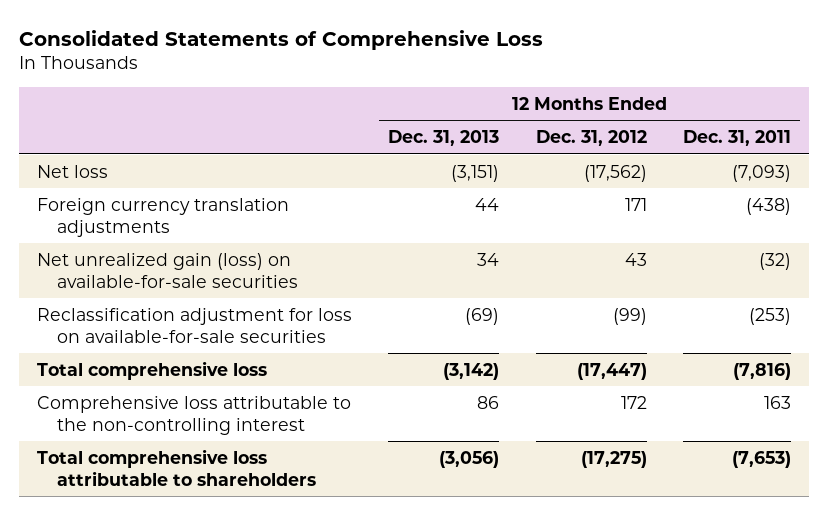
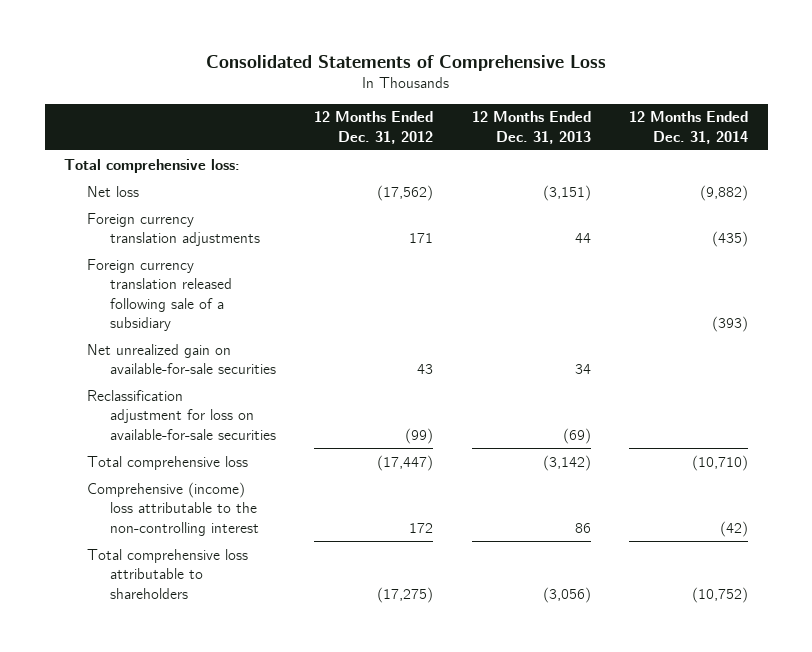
[683,130,792,147] Dec. 31, 2011 -> none
none -> [629,111,749,144] 12 Months Ended Dec. 31, 2014
none -> [63,158,240,173] Total comprehensive loss:
none -> [86,258,232,332] Foreign currency translation released following sale of a subsidiary
[36,252,299,288] Net unrealized gain (loss) on available-for-sale securities -> [86,343,276,375] Net unrealized gain on available-for-sale securities
[36,395,351,435] Comprehensive loss attributable to the non-controlling interest -> [86,481,259,536] Comprehensive (income) loss attributable to the non-controlling interest

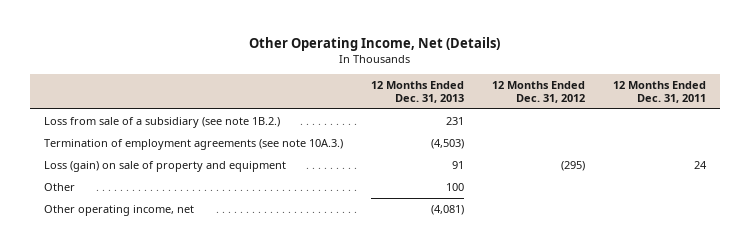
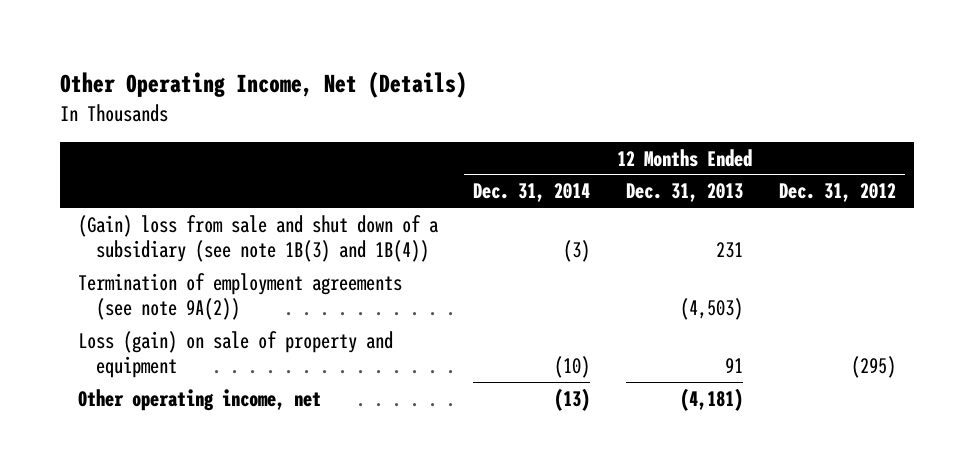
[613,80,707,103] 12 Months Ended Dec. 31, 2011 -> none
none -> [473,183,591,203] Dec. 31, 2014
[44,116,281,128] Loss from sale of a subsidiary (see note 1B.2.) -> [77,214,439,263] (Gain) loss from sale and shut down of a subsidiary (see note 1B(3) and 1B(4))
[44,138,344,150] Termination of employment agreements (see note 10A.3.) -> [77,272,402,321] Termination of employment agreements (see note 9A(2))
[44,182,76,191] Other -> none
[431,204,465,215] (4,081) -> [680,387,744,411] (4,181)

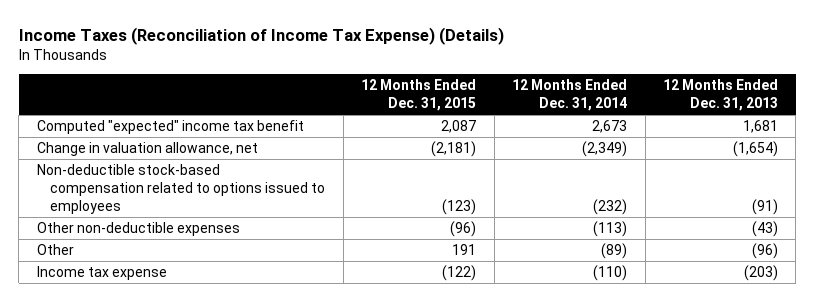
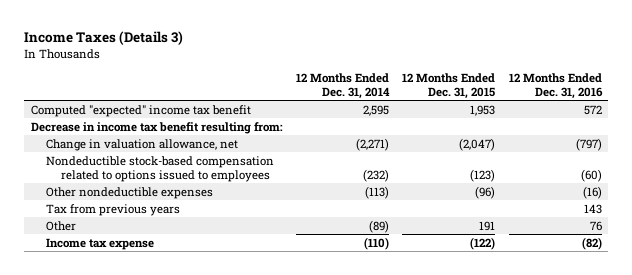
[18,26,504,45] Income Taxes (Reconciliation of Income Tax Expense) (Details) -> [23,31,183,46] Income Taxes (Details 3)
[663,78,779,112] 12 Months Ended Dec. 31, 2013 -> none
none -> [508,73,603,100] 12 Months Ended Dec. 31, 2016
[441,120,477,134] 2,087 -> [470,104,496,116] 1,953
[592,120,628,134] 2,673 -> [362,104,389,116] 2,595
none -> [30,121,283,134] Decrease in income tax benefit resulting from:
[431,141,477,158] (2,181) -> [459,137,496,151] (2,047)
[582,141,628,158] (2,349) -> [355,137,389,151] (2,271)
[36,164,326,215] Non-deductible stock-based compensation related to options issued to employees -> [45,155,274,182] Nondeductible stock-based compensation related to options issued to employees
[36,222,240,237] Other non-deductible expenses -> [45,186,213,199] Other nondeductible expenses
none -> [45,203,180,216] Tax from previous years

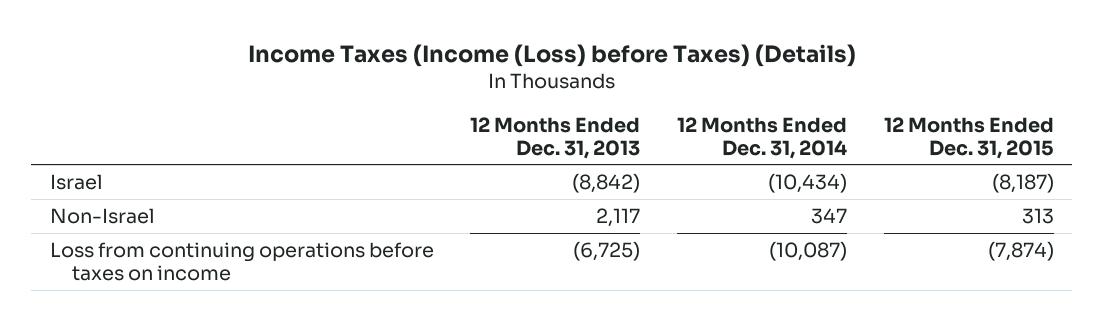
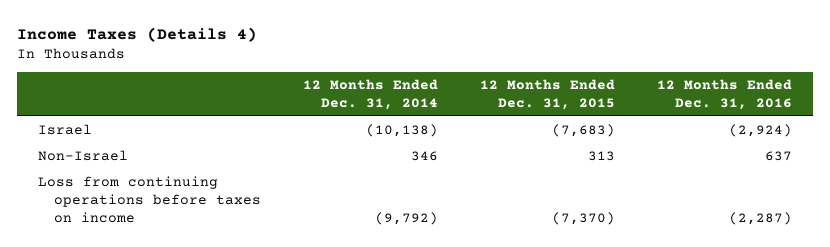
[247,43,856,67] Income Taxes (Income (Loss) before Taxes) (Details) -> [16,26,257,42] Income Taxes (Details 4)
[470,116,641,159] 12 Months Ended Dec. 31, 2013 -> none
none -> [657,79,793,110] 12 Months Ended Dec. 31, 2016
[768,173,848,194] (10,434) -> [365,123,438,137] (10,138)
[991,173,1054,194] (8,187) -> [552,123,616,137] (7,683)
[811,208,848,225] 347 -> [410,150,438,161] 346
[769,241,848,262] (10,087) -> [374,211,438,225] (9,792)
[987,241,1054,262] (7,874) -> [552,211,616,225] (7,370)

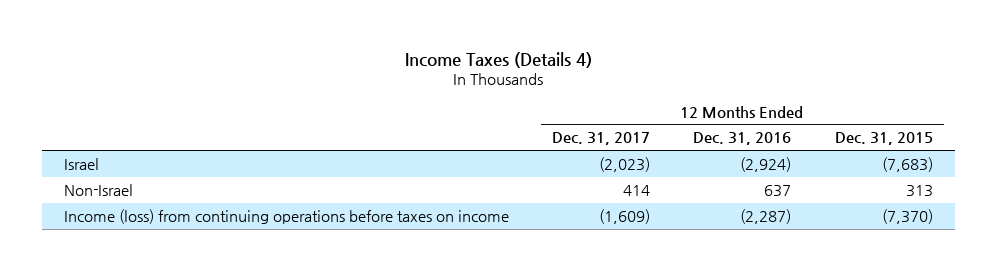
[302,79,438,110] 12 Months Ended Dec. 31, 2014 -> none
none -> [552,132,651,146] Dec. 31, 2017
[37,175,261,223] Loss from continuing operations before taxes on income -> [63,208,509,224] Income (loss) from continuing operations before taxes on income

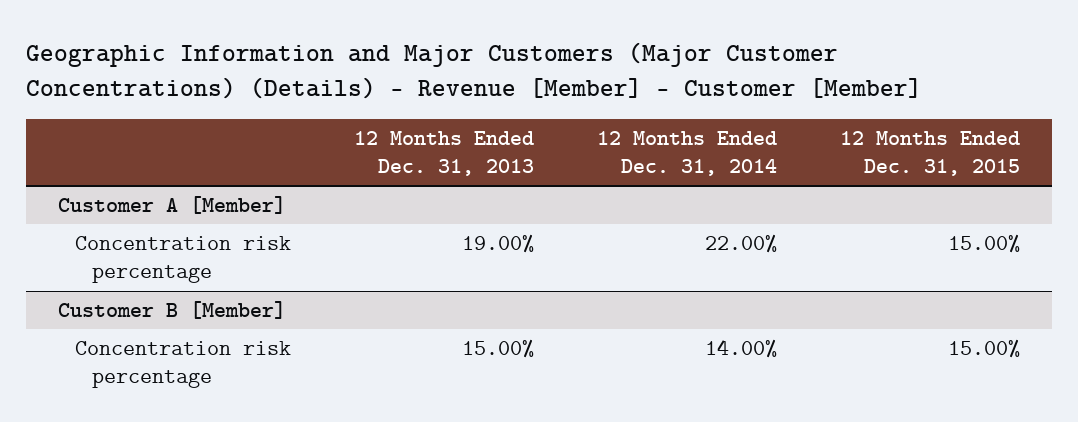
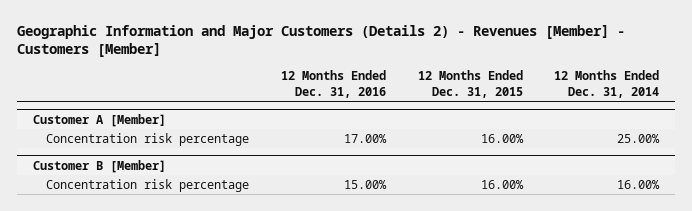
[26,42,923,100] Geographic Information and Major Customers (Major Customer Concentrations) (Details) - Revenue [Member] - Customer [Member] -> [16,24,625,58] Geographic Information and Major Customers (Details 2) - Revenues [Member] - Customers [Member]
[354,130,535,177] 12 Months Ended Dec. 31, 2013 -> none
none -> [280,70,386,99] 12 Months Ended Dec. 31, 2016
[705,234,778,254] 22.00% -> [617,133,661,143] 25.00%
[948,234,1021,254] 15.00% -> [480,133,524,143] 16.00%
[705,339,778,359] 14.00% -> [617,179,661,189] 16.00%
[948,339,1021,359] 15.00% -> [480,179,524,189] 16.00%

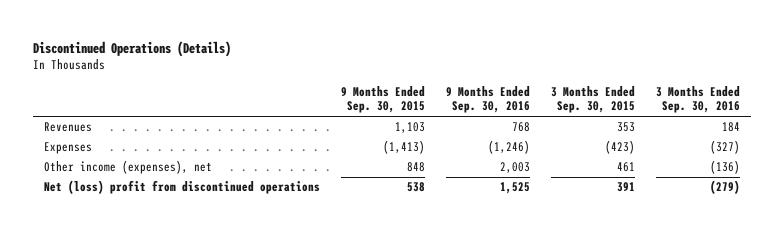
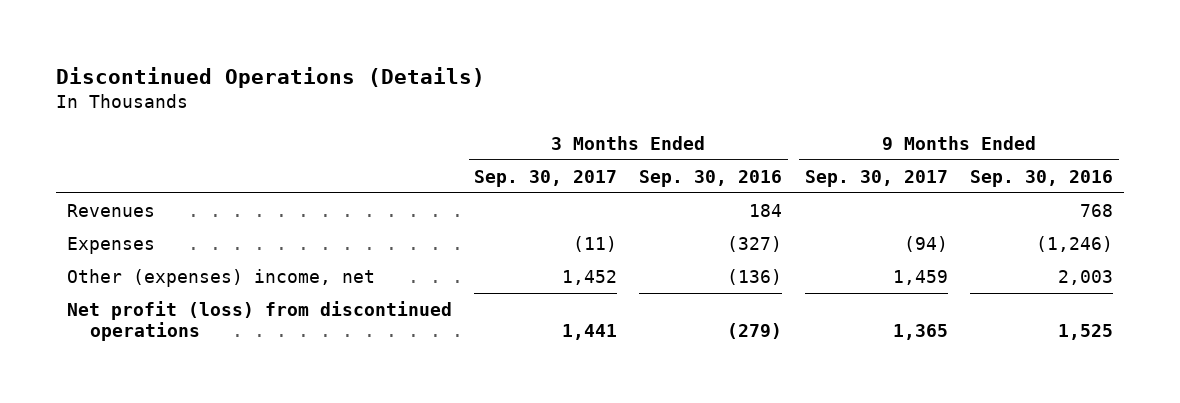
[341,85,426,114] 9 Months Ended Sep. 30, 2015 -> none
[551,85,636,114] 3 Months Ended Sep. 30, 2015 -> none
none -> [474,169,618,187] Sep. 30, 2017
none -> [804,169,948,187] Sep. 30, 2017
[44,160,213,175] Other income (expenses), net -> [66,269,375,288] Other (expenses) income, net
[44,180,321,195] Net (loss) profit from discontinued operations -> [66,301,452,342] Net profit (loss) from discontinued operations

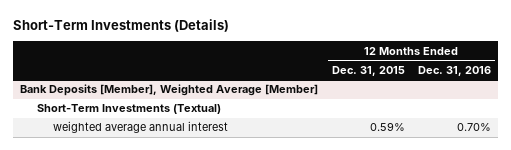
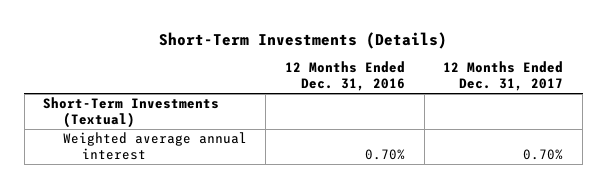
[331,65,405,76] Dec. 31, 2015 -> none
none -> [443,61,564,92] 12 Months Ended Dec. 31, 2017
[19,84,318,97] Bank Deposits [Member], Weighted Average [Member] -> none
[53,121,229,134] weighted average annual interest -> [62,132,247,161] Weighted average annual interest

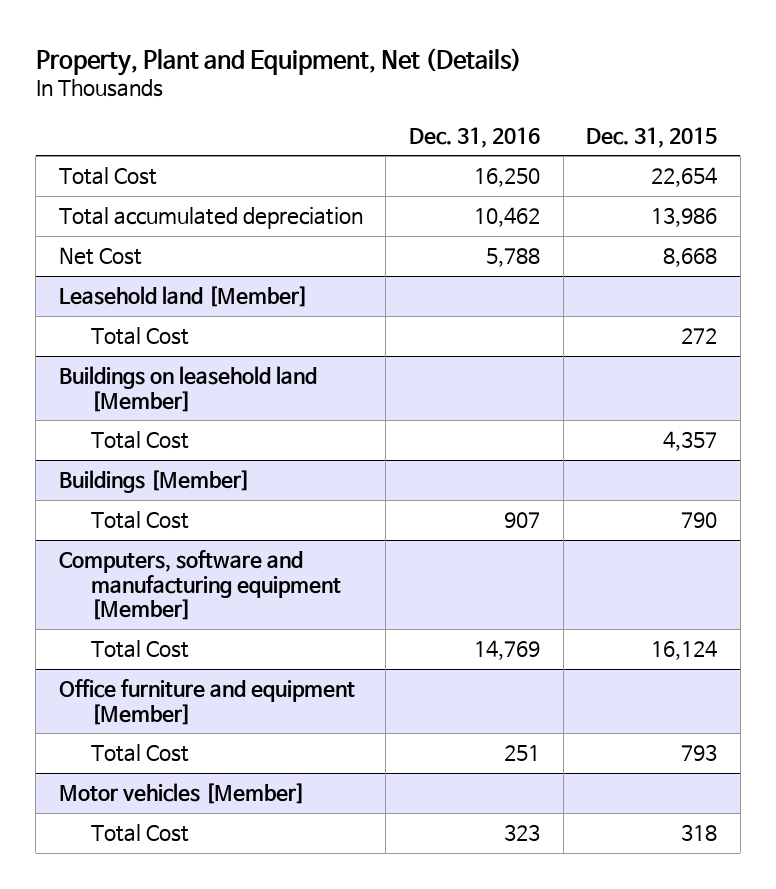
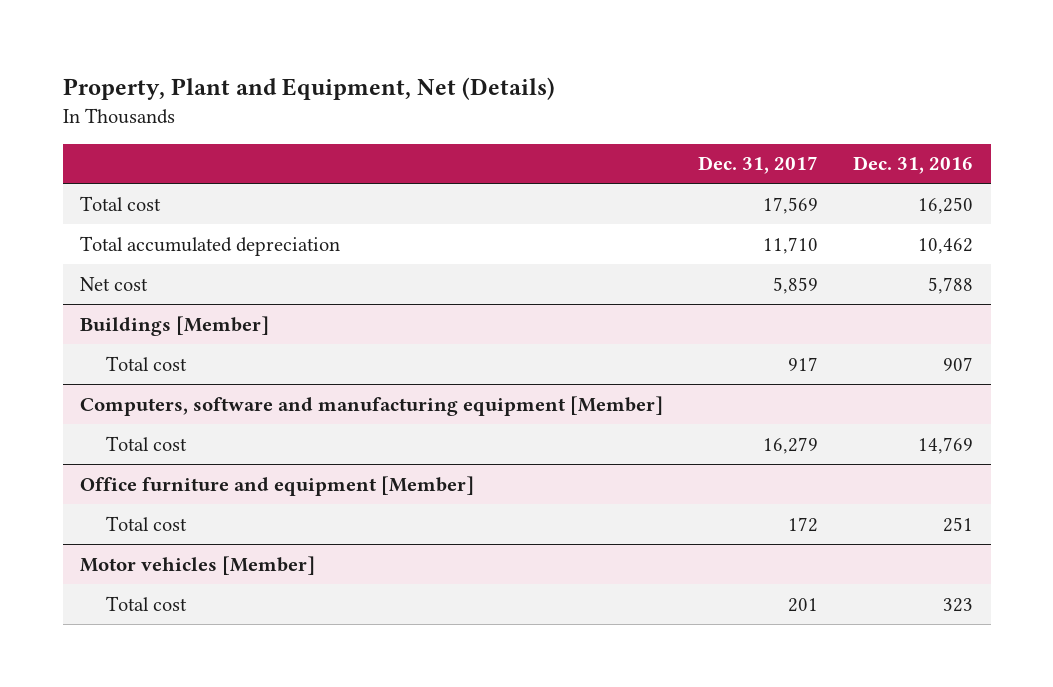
[586,126,718,148] Dec. 31, 2015 -> none
none -> [698,156,819,175] Dec. 31, 2017
[58,167,157,186] Total Cost -> [80,195,162,211] Total cost
[58,286,308,308] Leasehold land [Member] -> none
[90,327,189,346] Total Cost -> none
[58,366,317,412] Buildings on leasehold land [Member] -> none
[90,431,189,450] Total Cost -> none
[58,247,142,266] Net Cost -> [80,276,149,291] Net cost
[90,511,189,530] Total Cost -> [106,355,188,371] Total cost
[90,640,189,659] Total Cost -> [106,435,188,451] Total cost
[90,744,189,763] Total Cost -> [106,515,188,531] Total cost
[90,824,189,843] Total Cost -> [106,595,188,611] Total cost

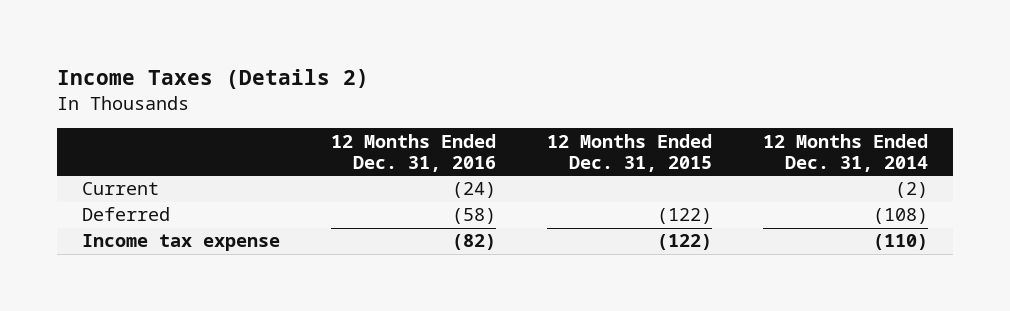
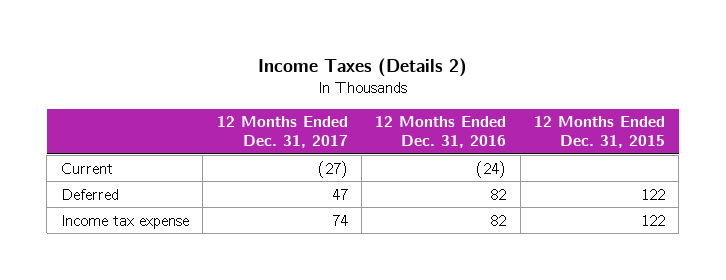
[762,133,928,172] 12 Months Ended Dec. 31, 2014 -> none
none -> [216,116,348,148] 12 Months Ended Dec. 31, 2017
[451,208,496,225] (58) -> [490,188,507,200] 82
[656,208,712,225] (122) -> [640,188,665,200] 122
[451,234,496,251] (82) -> [490,214,507,226] 82
[656,234,712,251] (122) -> [640,214,665,226] 122

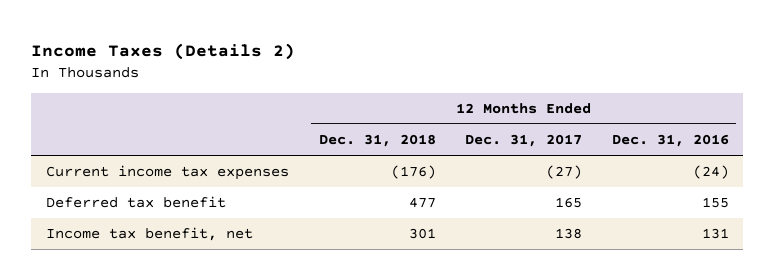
[533,116,665,148] 12 Months Ended Dec. 31, 2015 -> none
none -> [318,134,436,148] Dec. 31, 2018
[60,162,113,174] Current -> [45,165,289,181] Current income tax expenses
[60,188,119,200] Deferred -> [45,196,226,209] Deferred tax benefit
[331,188,348,200] 47 -> [555,197,583,209] 165
[490,188,507,200] 82 -> [701,197,729,209] 155
[60,214,189,229] Income tax expense -> [45,227,253,242] Income tax benefit, net
[331,214,348,226] 74 -> [555,228,583,240] 138
[490,214,507,226] 82 -> [701,228,729,240] 131

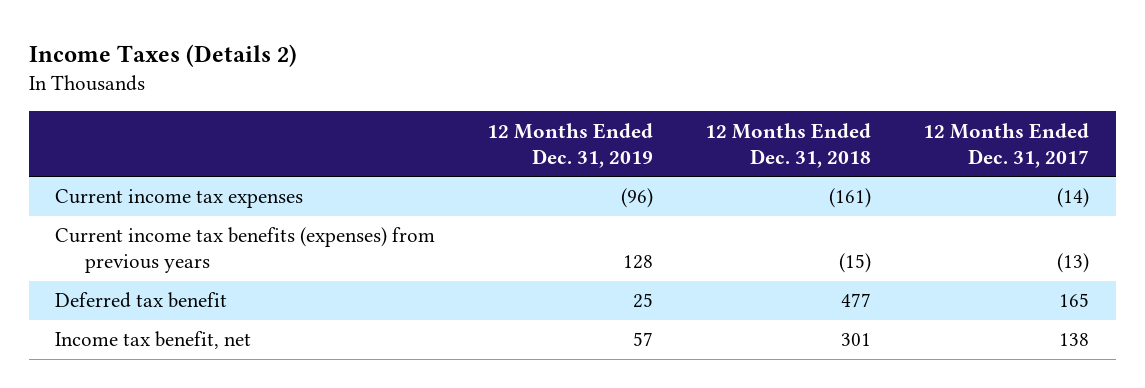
[611,134,729,148] Dec. 31, 2016 -> none
none -> [487,122,654,168] 12 Months Ended Dec. 31, 2019
[390,165,436,180] (176) -> [829,188,872,209] (161)
[546,165,583,180] (27) -> [1057,188,1090,209] (14)
none -> [55,227,436,274] Current income tax benefits (expenses) from previous years

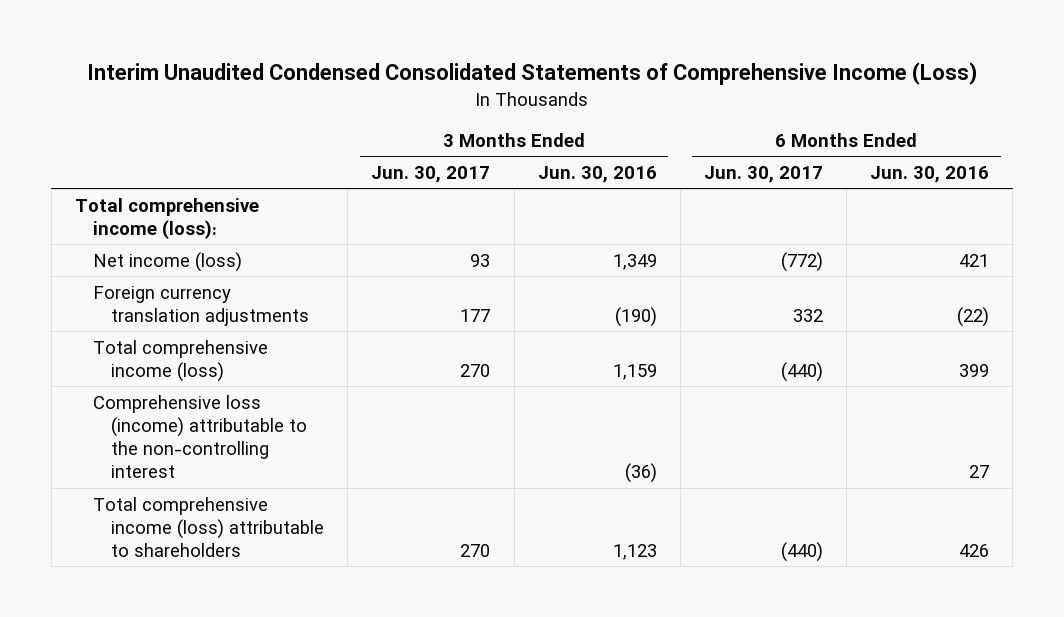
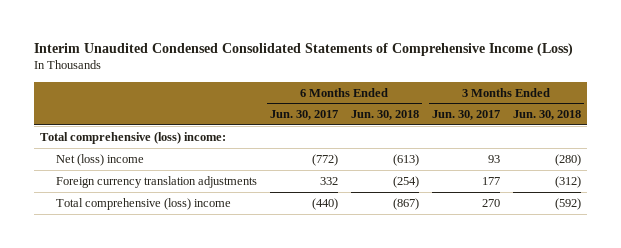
[537,165,657,183] Jun. 30, 2016 -> none
[869,165,989,183] Jun. 30, 2016 -> none
none -> [350,110,419,121] Jun. 30, 2018
none -> [512,110,581,121] Jun. 30, 2018
[75,197,260,239] Total comprehensive income (loss): -> [40,131,227,144] Total comprehensive (loss) income:
[93,251,243,272] Net income (loss) -> [55,153,144,166] Net (loss) income
[93,394,308,479] Comprehensive loss (income) attributable to the non-controlling interest -> none
[93,496,325,557] Total comprehensive income (loss) attributable to shareholders -> none
[93,339,269,382] Total comprehensive income (loss) -> [55,197,231,210] Total comprehensive (loss) income

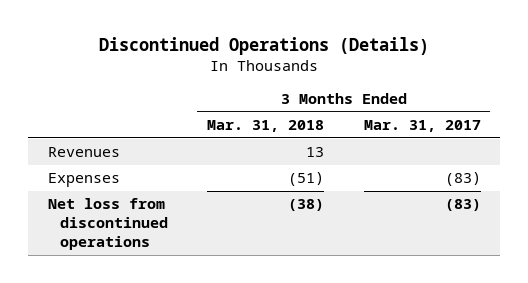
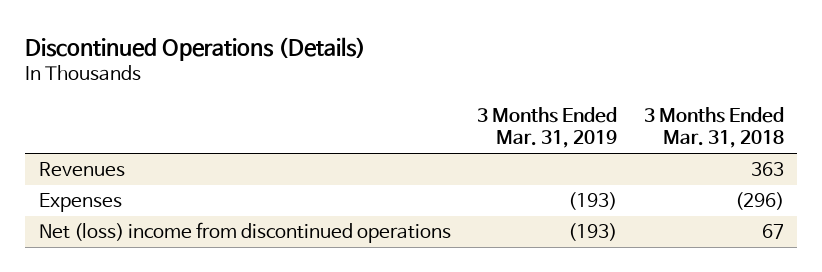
[363,120,481,133] Mar. 31, 2017 -> none
none -> [477,106,618,149] 3 Months Ended Mar. 31, 2019
[306,147,325,158] 13 -> [750,162,784,177] 363
[288,172,325,187] (51) -> [734,192,784,211] (296)
[47,198,168,250] Net loss from discontinued operations -> [38,222,451,244] Net (loss) income from discontinued operations
[288,199,325,212] (38) -> [761,224,784,240] 67

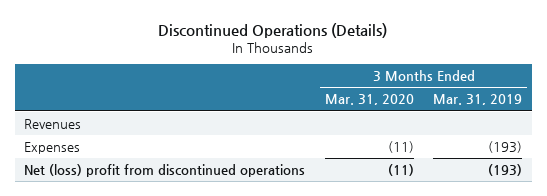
[643,106,784,149] 3 Months Ended Mar. 31, 2018 -> none
none -> [324,94,414,106] Mar. 31, 2020
[38,222,451,244] Net (loss) income from discontinued operations -> [24,163,306,177] Net (loss) profit from discontinued operations

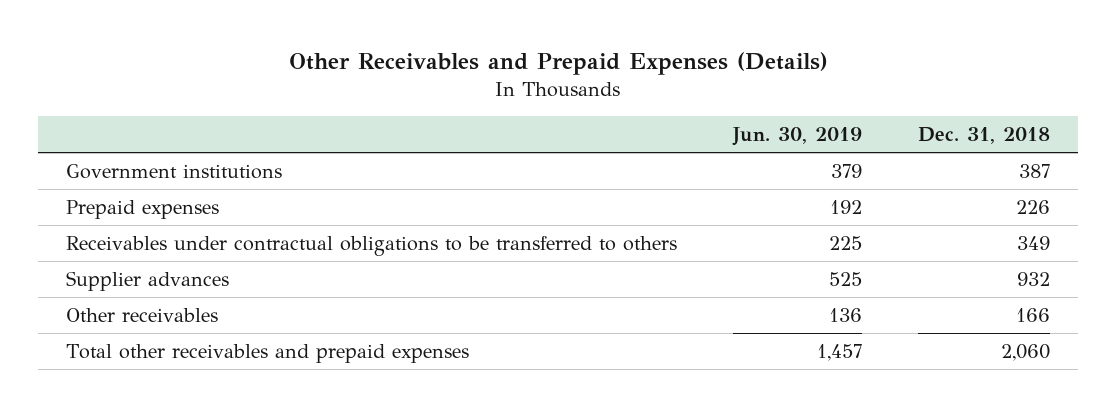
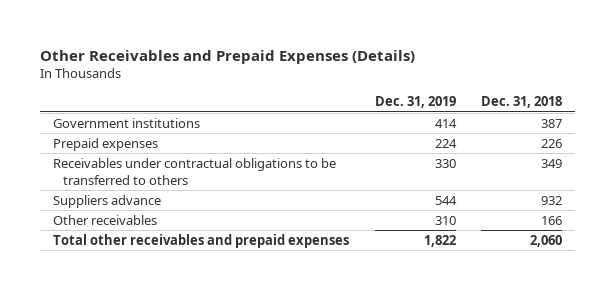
[732,127,863,147] Jun. 30, 2019 -> none
none -> [374,96,456,109] Dec. 31, 2019
[66,270,230,291] Supplier advances -> [52,194,161,208] Suppliers advance

